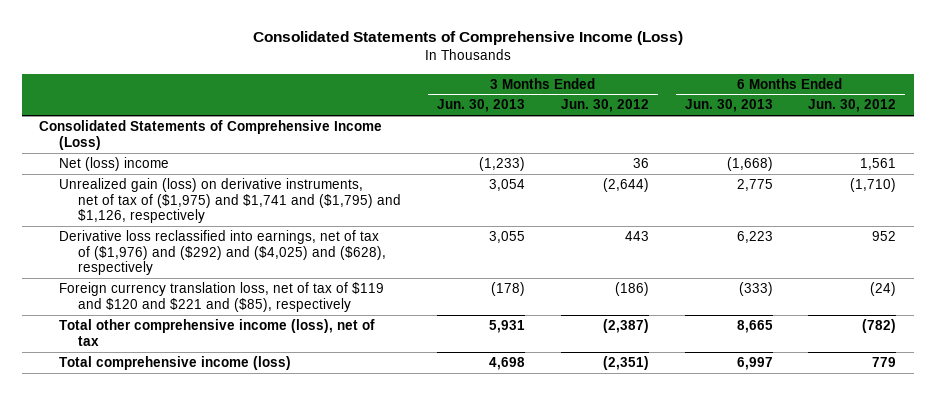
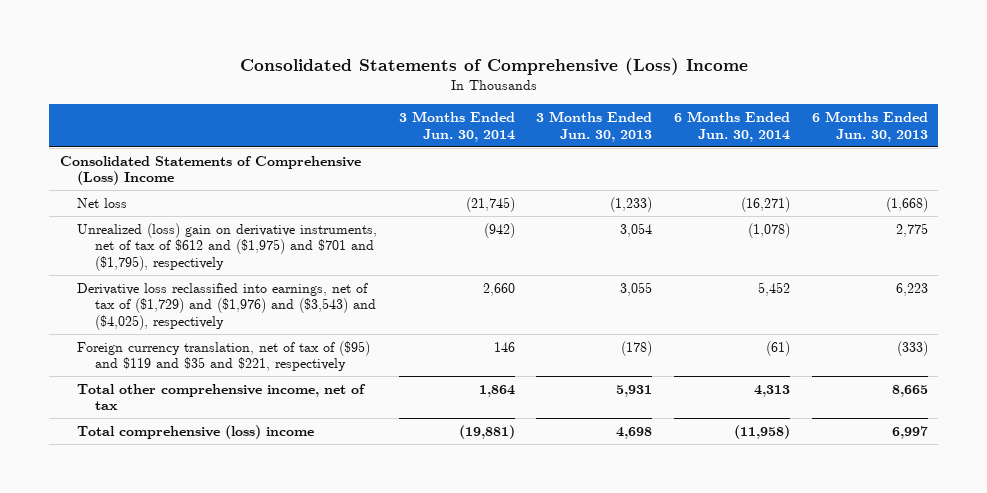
[252,31,683,46] Consolidated Statements of Comprehensive Income (Loss) -> [239,57,748,75] Consolidated Statements of Comprehensive (Loss) Income
[560,99,649,113] Jun. 30, 2012 -> none
[808,99,897,113] Jun. 30, 2012 -> none
none -> [398,111,515,142] 3 Months Ended Jun. 30, 2014
none -> [673,111,790,142] 6 Months Ended Jun. 30, 2014
[39,120,383,150] Consolidated Statements of Comprehensive Income (Loss) -> [59,155,361,186] Consolidated Statements of Comprehensive (Loss) Income
[58,157,169,172] Net (loss) income -> [77,197,128,208] Net loss
[58,178,402,224] Unrealized gain (loss) on derivative instruments, net of tax of ($1,975) and $1,741 and ($1,795) and $1,126, respectively -> [77,222,378,271] Unrealized (loss) gain on derivative instruments, net of tax of $612 and ($1,975) and $701 and ($1,795), respectively
[58,230,387,276] Derivative loss reclassified into earnings, net of tax of ($1,976) and ($292) and ($4,025) and ($628), respectively -> [77,282,376,330] Derivative loss reclassified into earnings, net of tax of ($1,729) and ($1,976) and ($3,543) and ($4,025), respectively
[58,282,384,312] Foreign currency translation loss, net of tax of $119 and $120 and $221 and ($85), respectively -> [77,340,371,372] Foreign currency translation, net of tax of ($95) and $119 and $35 and $221, respectively
[58,319,375,346] Total other comprehensive income (loss), net of tax -> [77,383,367,411] Total other comprehensive income, net of tax
[58,356,291,371] Total comprehensive income (loss) -> [77,424,315,439] Total comprehensive (loss) income

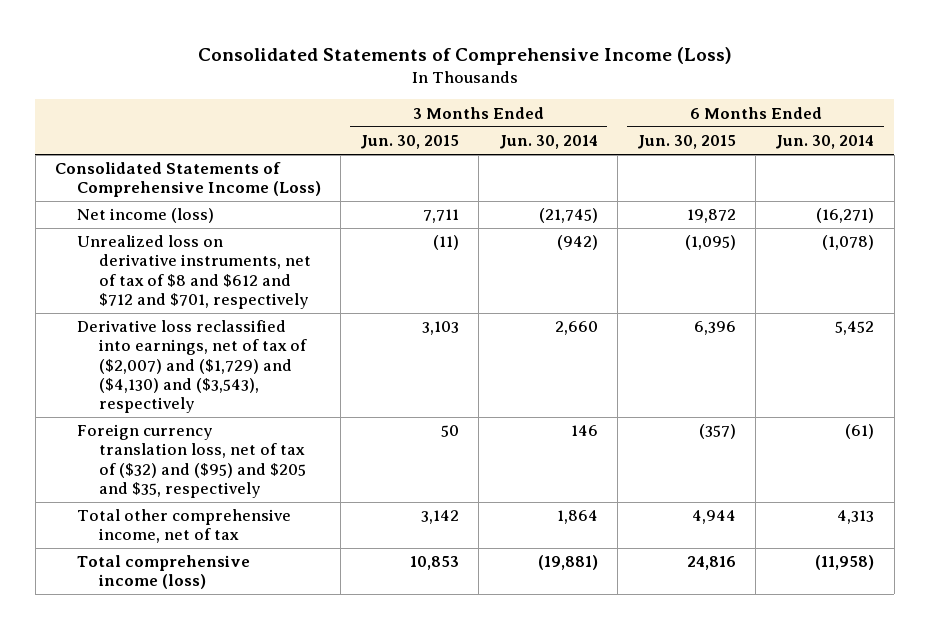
[239,57,748,75] Consolidated Statements of Comprehensive (Loss) Income -> [197,46,732,65] Consolidated Statements of Comprehensive Income (Loss)
[536,111,653,142] 3 Months Ended Jun. 30, 2013 -> none
[811,111,928,142] 6 Months Ended Jun. 30, 2013 -> none
none -> [360,135,460,150] Jun. 30, 2015
none -> [637,135,737,150] Jun. 30, 2015
[59,155,361,186] Consolidated Statements of Comprehensive (Loss) Income -> [54,162,321,198] Consolidated Statements of Comprehensive Income (Loss)
[77,197,128,208] Net loss -> [76,208,214,224] Net income (loss)
[77,222,378,271] Unrealized (loss) gain on derivative instruments, net of tax of $612 and ($1,975) and $701 and ($1,795), respectively -> [76,235,311,309] Unrealized loss on derivative instruments, net of tax of $8 and $612 and $712 and $701, respectively
[77,282,376,330] Derivative loss reclassified into earnings, net of tax of ($1,729) and ($1,976) and ($3,543) and ($4,025), respectively -> [76,320,307,413] Derivative loss reclassified into earnings, net of tax of ($2,007) and ($1,729) and ($4,130) and ($3,543), respectively
[77,340,371,372] Foreign currency translation, net of tax of ($95) and $119 and $35 and $221, respectively -> [76,424,306,498] Foreign currency translation loss, net of tax of ($32) and ($95) and $205 and $35, respectively
[77,424,315,439] Total comprehensive (loss) income -> [76,555,250,590] Total comprehensive income (loss)

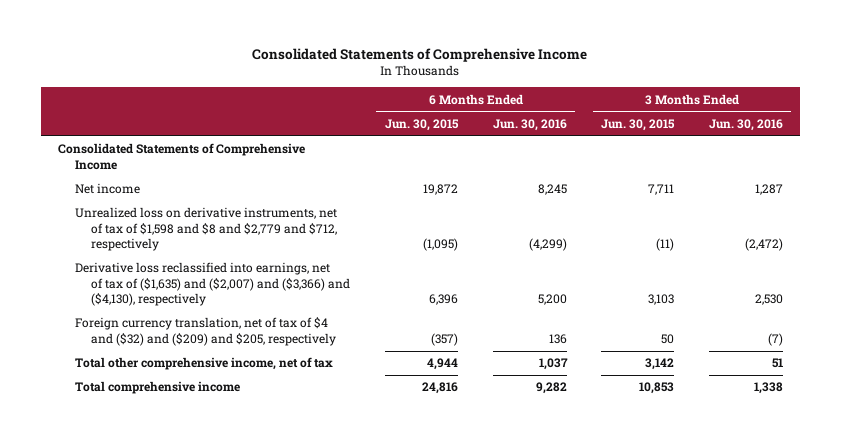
[197,46,732,65] Consolidated Statements of Comprehensive Income (Loss) -> [252,48,588,63] Consolidated Statements of Comprehensive Income
[498,135,598,150] Jun. 30, 2014 -> none
[775,135,875,150] Jun. 30, 2014 -> none
none -> [492,118,567,131] Jun. 30, 2016
none -> [708,118,783,131] Jun. 30, 2016
[54,162,321,198] Consolidated Statements of Comprehensive Income (Loss) -> [58,143,306,170] Consolidated Statements of Comprehensive Income
[76,208,214,224] Net income (loss) -> [74,183,140,195] Net income
[76,235,311,309] Unrealized loss on derivative instruments, net of tax of $8 and $612 and $712 and $701, respectively -> [74,207,338,252] Unrealized loss on derivative instruments, net of tax of $1,598 and $8 and $2,779 and $712, respectively
[76,320,307,413] Derivative loss reclassified into earnings, net of tax of ($2,007) and ($1,729) and ($4,130) and ($3,543), respectively -> [74,262,351,307] Derivative loss reclassified into earnings, net of tax of ($1,635) and ($2,007) and ($3,366) and ($4,130), respectively
[76,424,306,498] Foreign currency translation loss, net of tax of ($32) and ($95) and $205 and $35, respectively -> [74,317,337,346] Foreign currency translation, net of tax of $4 and ($32) and ($209) and $205, respectively
[76,555,250,590] Total comprehensive income (loss) -> [74,381,240,395] Total comprehensive income

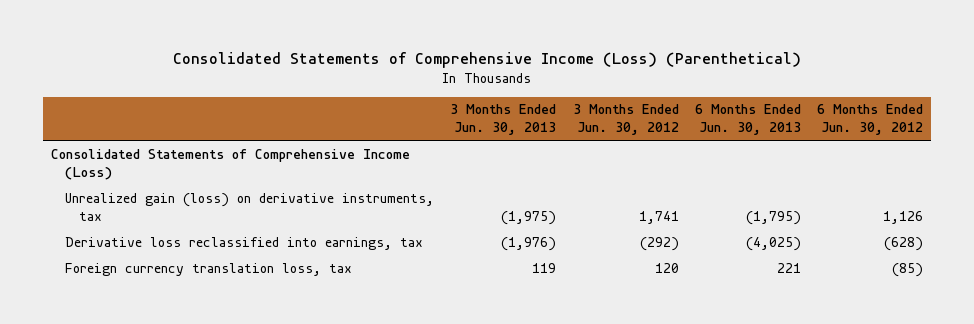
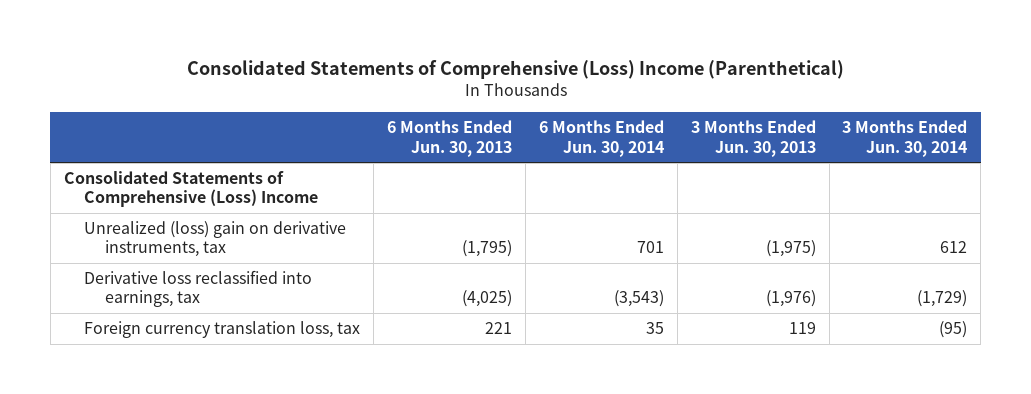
[173,52,802,69] Consolidated Statements of Comprehensive Income (Loss) (Parenthetical) -> [186,59,844,79] Consolidated Statements of Comprehensive (Loss) Income (Parenthetical)
[572,104,679,136] 3 Months Ended Jun. 30, 2012 -> none
[817,104,924,136] 6 Months Ended Jun. 30, 2012 -> none
none -> [538,120,664,157] 6 Months Ended Jun. 30, 2014
none -> [842,120,968,157] 3 Months Ended Jun. 30, 2014
[50,148,410,180] Consolidated Statements of Comprehensive Income (Loss) -> [63,171,319,208] Consolidated Statements of Comprehensive (Loss) Income
[64,192,434,221] Unrealized gain (loss) on derivative instruments, tax -> [84,221,347,258] Unrealized (loss) gain on derivative instruments, tax

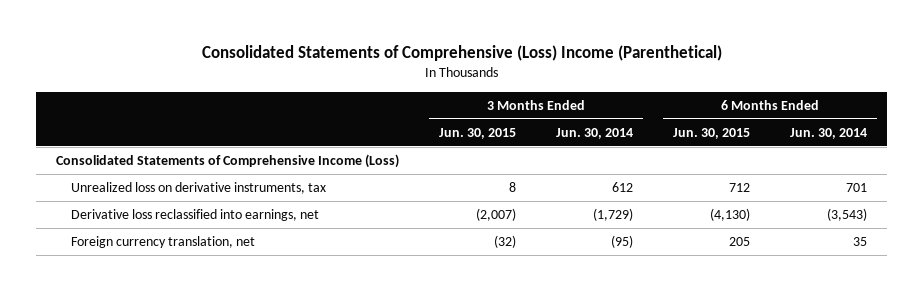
[387,120,513,157] 6 Months Ended Jun. 30, 2013 -> none
[690,120,816,157] 3 Months Ended Jun. 30, 2013 -> none
none -> [439,127,517,139] Jun. 30, 2015
none -> [673,127,751,139] Jun. 30, 2015
[63,171,319,208] Consolidated Statements of Comprehensive (Loss) Income -> [55,154,399,169] Consolidated Statements of Comprehensive Income (Loss)
[84,221,347,258] Unrealized (loss) gain on derivative instruments, tax -> [71,182,327,195] Unrealized loss on derivative instruments, tax
[84,270,313,308] Derivative loss reclassified into earnings, tax -> [71,209,320,222] Derivative loss reclassified into earnings, net
[84,321,361,339] Foreign currency translation loss, tax -> [71,236,256,249] Foreign currency translation, net

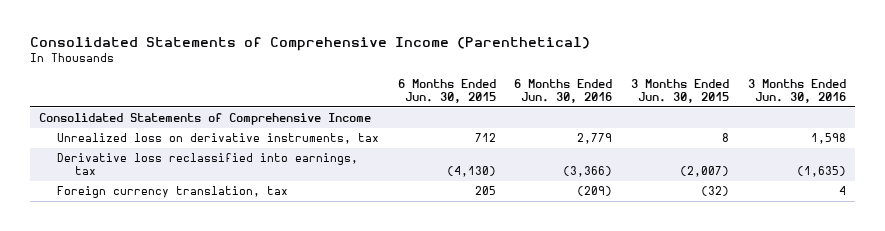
[201,45,722,62] Consolidated Statements of Comprehensive (Loss) Income (Parenthetical) -> [30,37,591,52] Consolidated Statements of Comprehensive Income (Parenthetical)
[556,127,634,139] Jun. 30, 2014 -> none
[790,127,868,139] Jun. 30, 2014 -> none
none -> [514,78,613,103] 6 Months Ended Jun. 30, 2016
none -> [747,78,846,103] 3 Months Ended Jun. 30, 2016
[55,154,399,169] Consolidated Statements of Comprehensive Income (Loss) -> [39,113,372,126] Consolidated Statements of Comprehensive Income
[71,209,320,222] Derivative loss reclassified into earnings, net -> [57,153,359,176] Derivative loss reclassified into earnings, tax
[71,236,256,249] Foreign currency translation, net -> [57,186,289,199] Foreign currency translation, tax

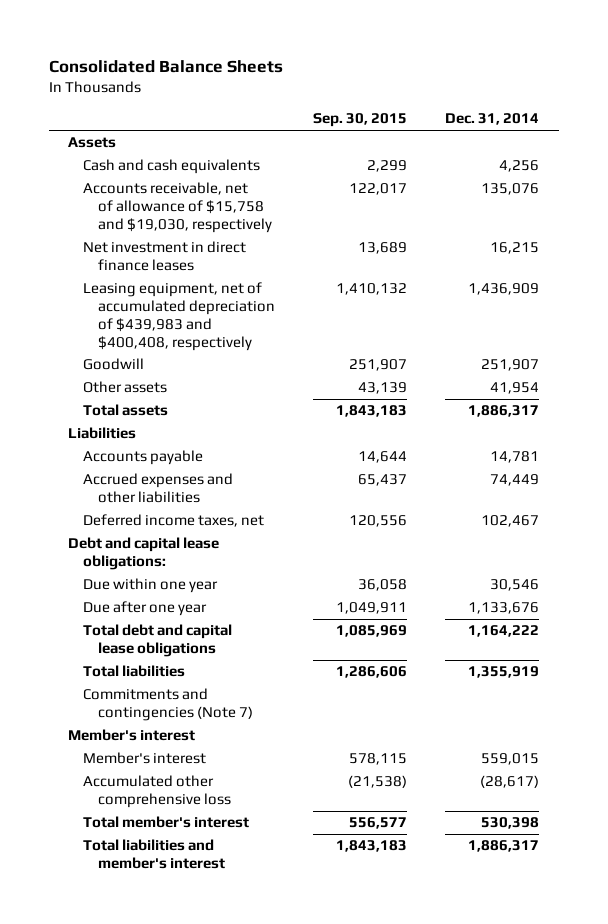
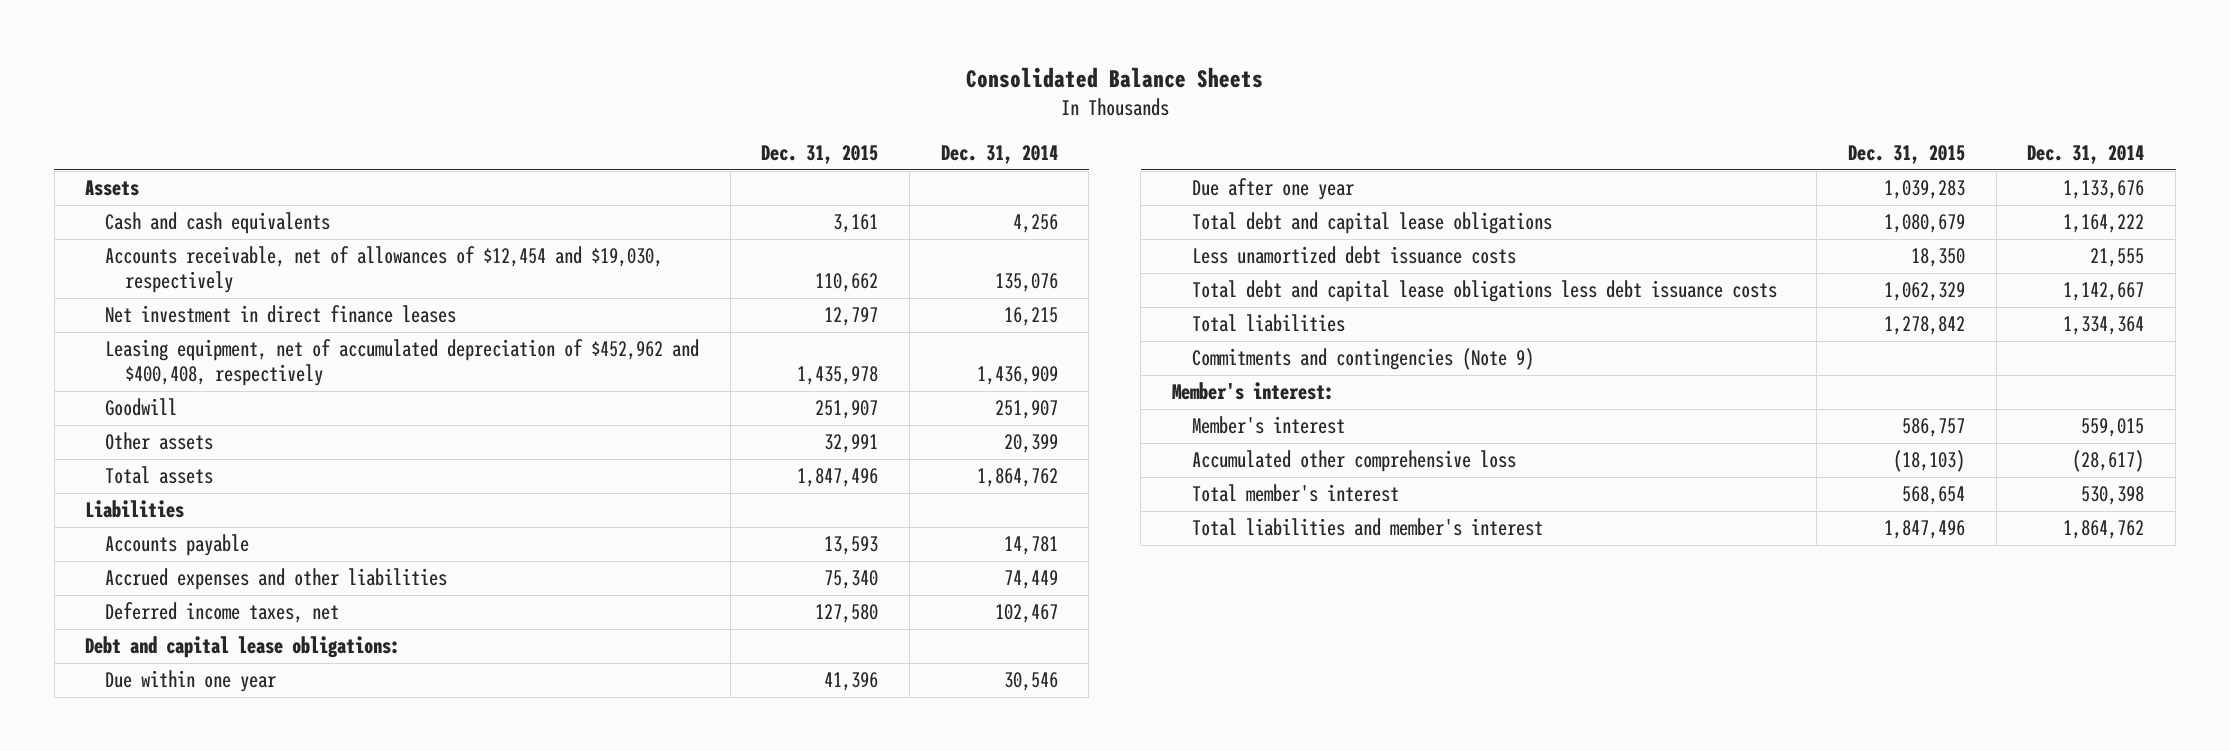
[313,113,408,128] Sep. 30, 2015 -> none
none -> [761,144,879,164] Dec. 31, 2015
[83,182,273,233] Accounts receivable, net of allowance of $15,758 and $19,030, respectively -> [105,246,664,293] Accounts receivable, net of allowances of $12,454 and $19,030, respectively
[83,282,276,351] Leasing equipment, net of accumulated depreciation of $439,983 and $400,408, respectively -> [105,339,700,386] Leasing equipment, net of accumulated depreciation of $452,962 and $400,408, respectively
[490,382,540,395] 41,954 -> [1003,434,1058,454] 20,399
[468,405,540,418] 1,886,317 -> [976,468,1058,488] 1,864,762
none -> [1191,246,1516,265] Less unamortized debt issuance costs
none -> [1191,280,1777,303] Total debt and capital lease obligations less debt issuance costs
[468,666,540,679] 1,355,919 -> [2063,316,2145,336] 1,334,364
[83,688,254,722] Commitments and contingencies (Note 7) -> [1191,348,1534,371] Commitments and contingencies (Note 9)
[68,729,196,742] Member's interest -> [1172,382,1335,401] Member's interest:
[468,840,540,853] 1,886,317 -> [2063,520,2145,540] 1,864,762

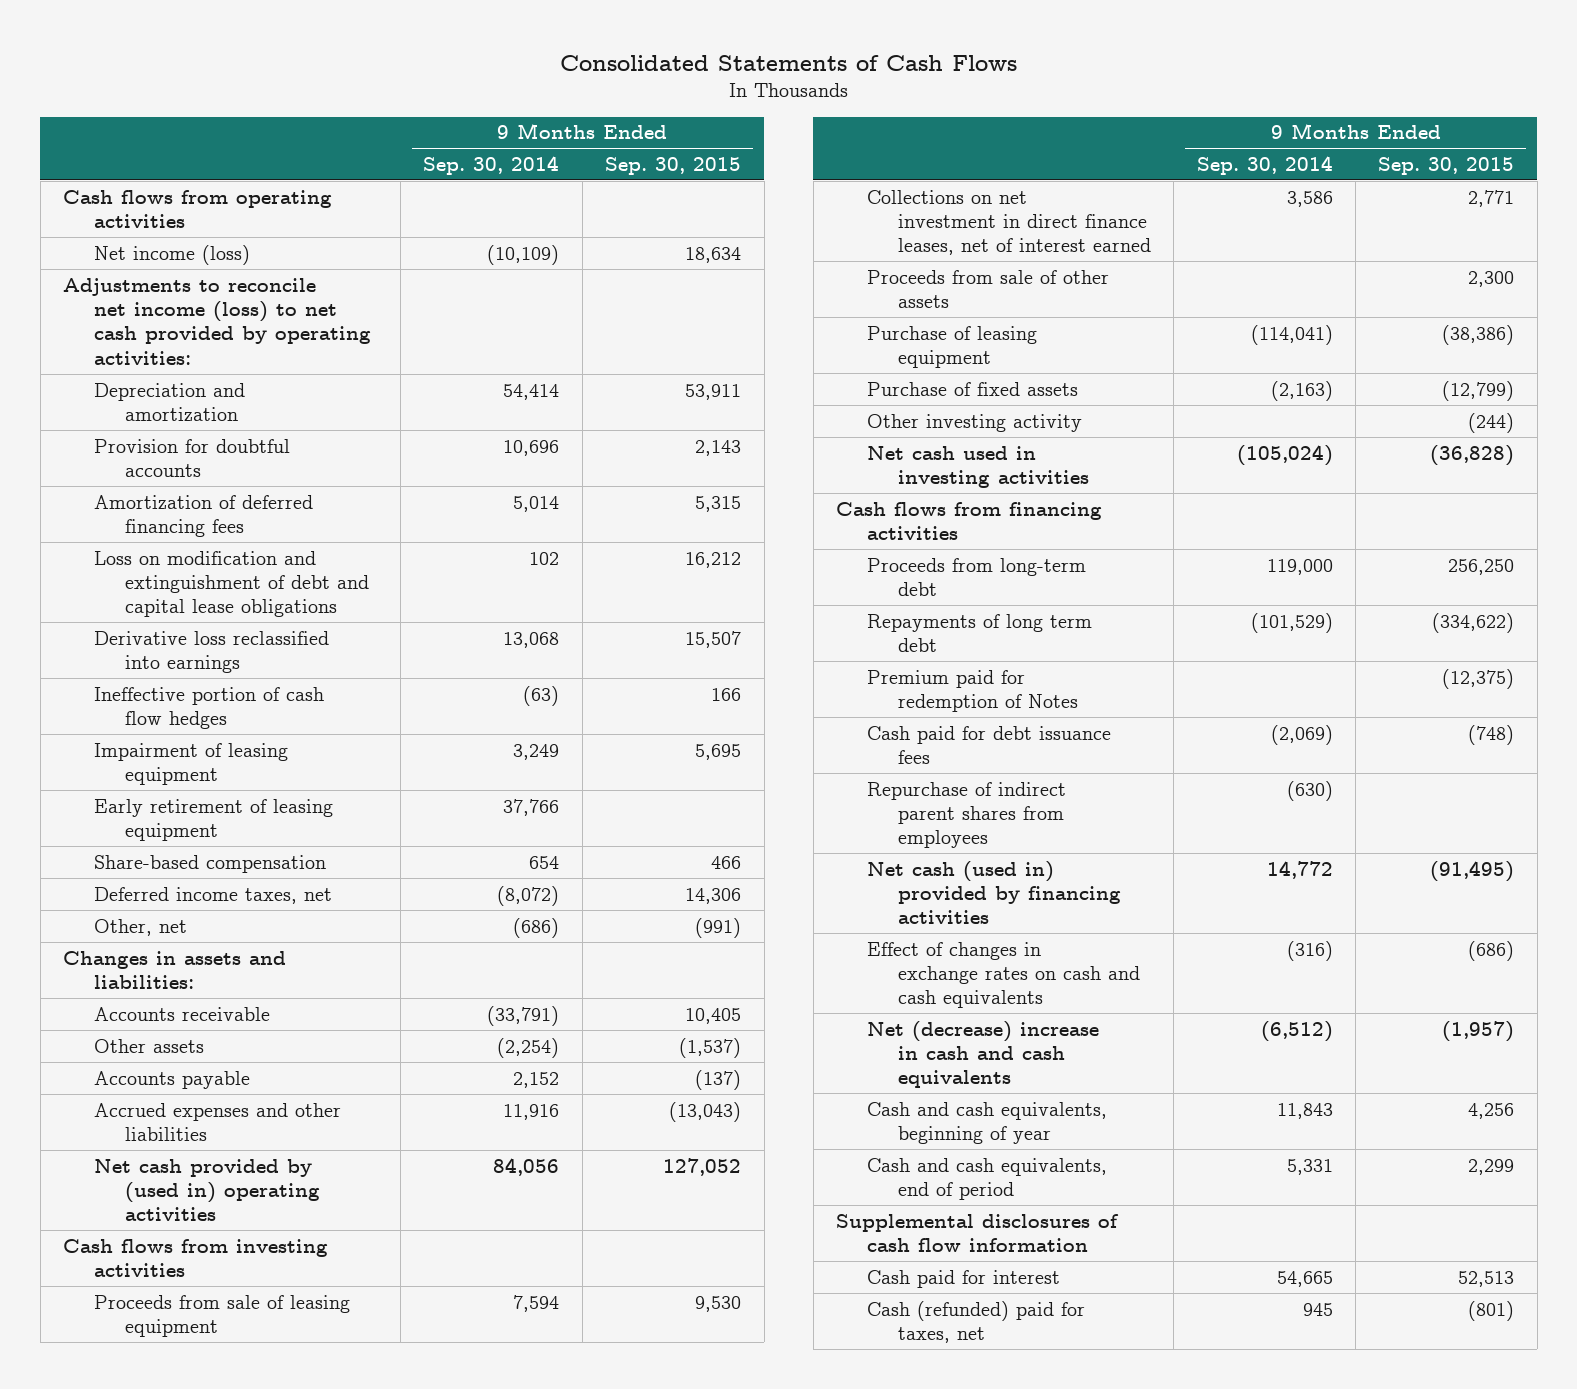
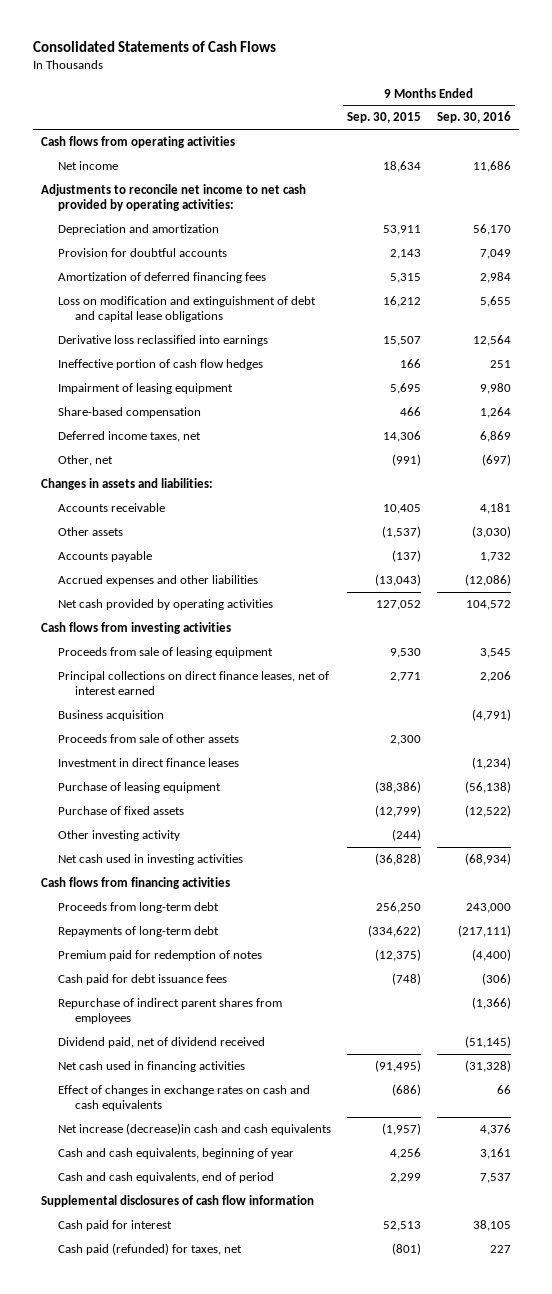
[423,155,560,175] Sep. 30, 2014 -> none
none -> [437,111,512,124] Sep. 30, 2016
[93,244,250,265] Net income (loss) -> [58,160,119,170] Net income
[62,277,371,365] Adjustments to reconcile net income (loss) to net cash provided by operating activities: -> [41,183,307,211] Adjustments to reconcile net income to net cash provided by operating activities:
[93,798,333,841] Early retirement of leasing equipment -> none
[93,1158,320,1222] Net cash provided by (used in) operating activities -> [58,598,274,610] Net cash provided by operating activities
[866,189,1151,256] Collections on net investment in direct finance leases, net of interest earned -> [58,670,330,695] Principal collections on direct finance leases, net of interest earned
none -> [58,709,165,721] Business acquisition
none -> [58,757,240,767] Investment in direct finance leases
[866,613,1092,652] Repayments of long term debt -> [58,925,220,937] Repayments of long-term debt
[866,669,1078,712] Premium paid for redemption of Notes -> [58,949,263,961] Premium paid for redemption of notes
none -> [58,1036,266,1048] Dividend paid, net of dividend received
[866,860,1121,925] Net cash (used in) provided by financing activities -> [58,1060,246,1072] Net cash used in financing activities
[866,1020,1099,1089] Net (decrease) increase in cash and cash equivalents -> [58,1122,332,1135] Net increase (decrease)in cash and cash equivalents
[866,1300,1085,1343] Cash (refunded) paid for taxes, net -> [58,1242,243,1255] Cash paid (refunded) for taxes, net

